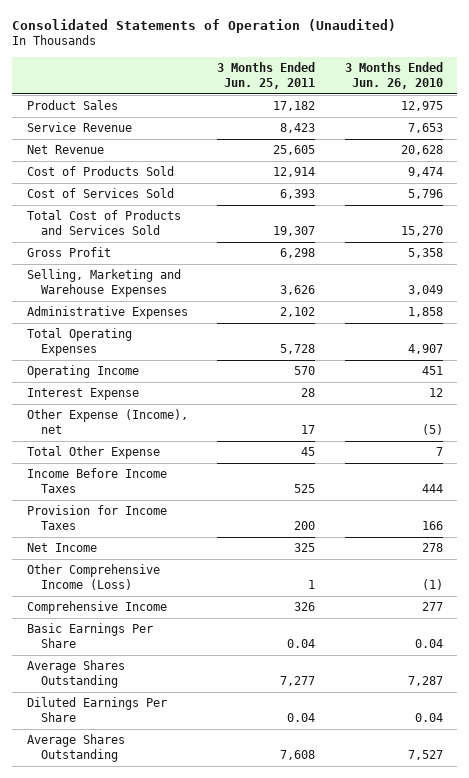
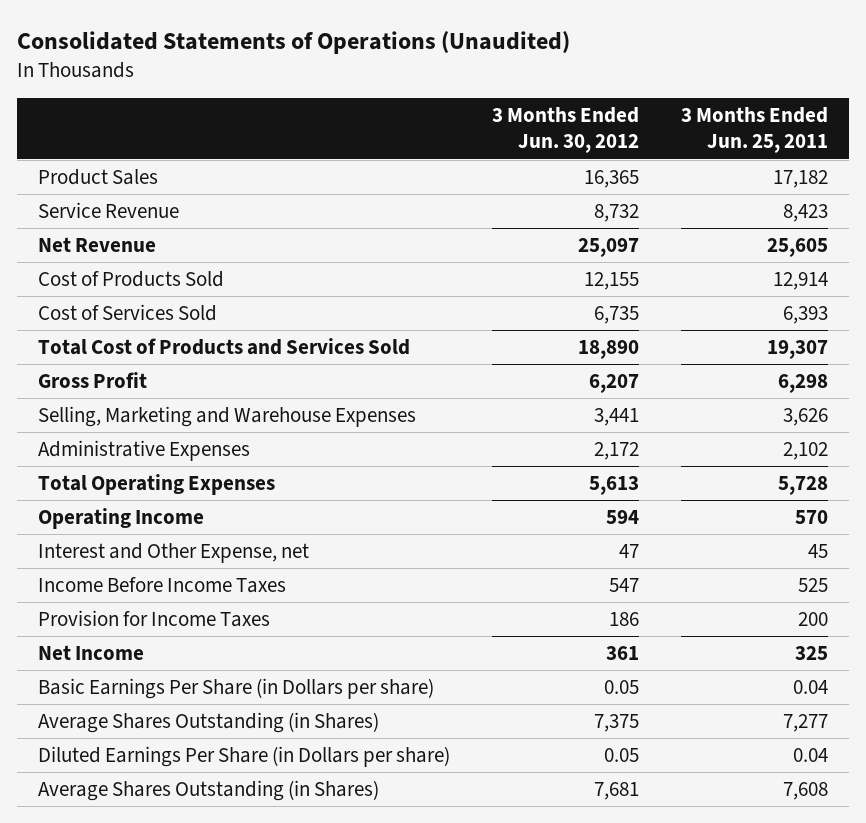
[12,18,397,33] Consolidated Statements of Operation (Unaudited) -> [16,31,570,55] Consolidated Statements of Operations (Unaudited)
[344,62,443,89] 3 Months Ended Jun. 26, 2010 -> none
none -> [491,107,639,154] 3 Months Ended Jun. 30, 2012
[26,388,139,401] Interest Expense -> none
[26,446,160,460] Total Other Expense -> none
[26,409,188,434] Other Expense (Income), net -> [37,542,309,563] Interest and Other Expense, net
[301,424,316,434] 17 -> [807,543,828,558] 45
[26,564,160,590] Other Comprehensive Income (Loss) -> none
[26,601,167,615] Comprehensive Income -> none
[26,623,153,648] Basic Earnings Per Share -> [37,677,434,699] Basic Earnings Per Share (in Dollars per share)
[26,660,125,688] Average Shares Outstanding -> [37,711,379,733] Average Shares Outstanding (in Shares)
[26,697,167,722] Diluted Earnings Per Share -> [37,745,450,767] Diluted Earnings Per Share (in Dollars per share)
[26,734,125,762] Average Shares Outstanding -> [37,779,379,801] Average Shares Outstanding (in Shares)

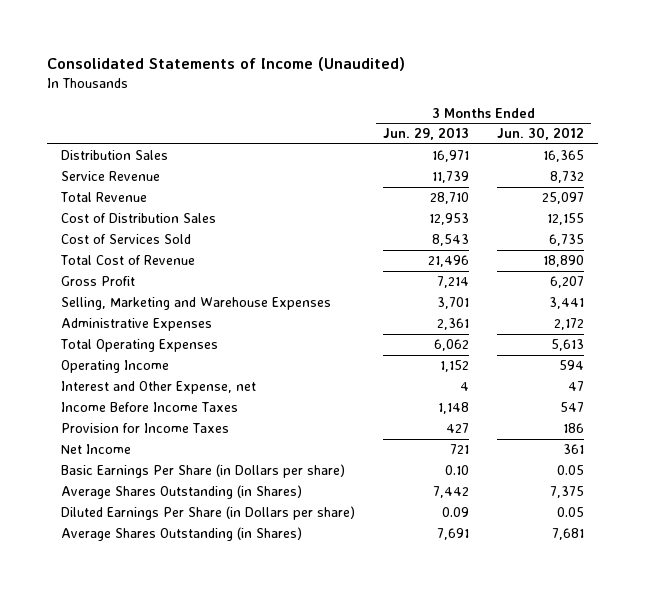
[16,31,570,55] Consolidated Statements of Operations (Unaudited) -> [47,57,406,72] Consolidated Statements of Income (Unaudited)
[680,107,828,154] 3 Months Ended Jun. 25, 2011 -> none
none -> [383,127,470,141] Jun. 29, 2013
[37,168,158,185] Product Sales -> [61,150,169,161] Distribution Sales
[37,236,156,252] Net Revenue -> [60,192,148,203] Total Revenue
[37,270,224,287] Cost of Products Sold -> [61,213,217,224] Cost of Distribution Sales
[37,337,410,355] Total Cost of Products and Services Sold -> [60,255,196,266] Total Cost of Revenue

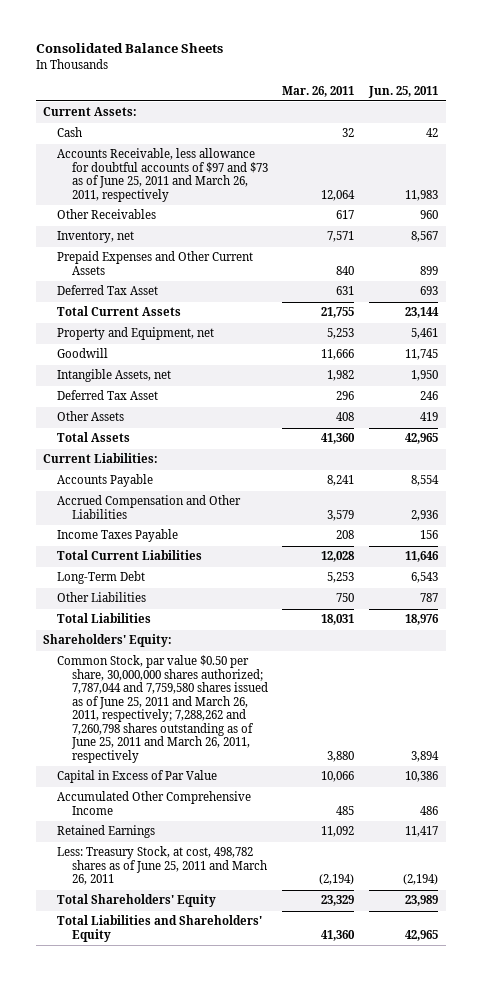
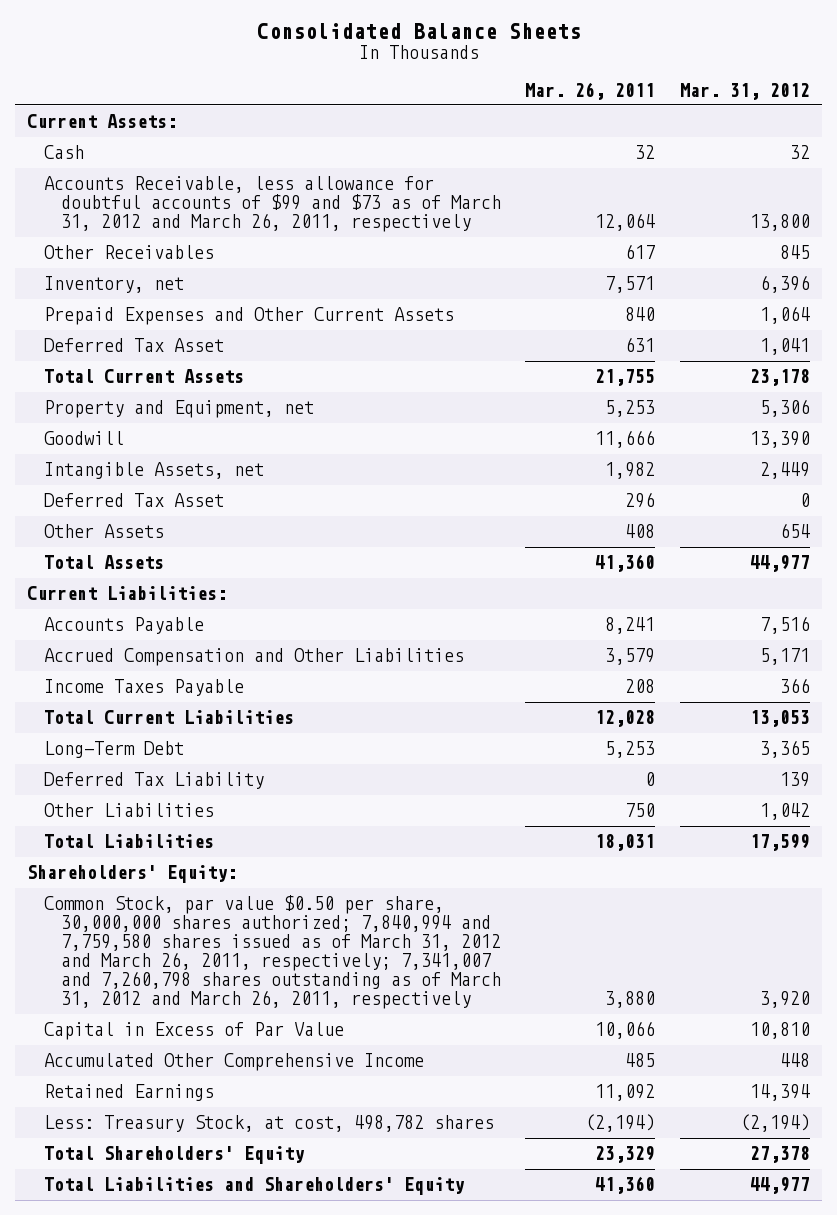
[368,85,439,98] Jun. 25, 2011 -> none
none -> [680,82,811,100] Mar. 31, 2012
[57,148,268,202] Accounts Receivable, less allowance for doubtful accounts of $97 and $73 as of June 25, 2011 and March 26, 2011, respectively -> [43,176,501,233] Accounts Receivable, less allowance for doubtful accounts of $99 and $73 as of March 31, 2012 and March 26, 2011, respectively
none -> [43,772,264,790] Deferred Tax Liability
[57,655,268,763] Common Stock, par value $0.50 per share, 30,000,000 shares authorized; 7,787,044 and 7,759,580 shares issued as of June 25, 2011 and March 26, 2011, respectively; 7,288,262 and 7,260,798 shares outstanding as of June 25, 2011 and March 26, 2011, respectively -> [43,895,501,1010] Common Stock, par value $0.50 per share, 30,000,000 shares authorized; 7,840,994 and 7,759,580 shares issued as of March 31, 2012 and March 26, 2011, respectively; 7,341,007 and 7,260,798 shares outstanding as of March 31, 2012 and March 26, 2011, respectively
[57,846,267,886] Less: Treasury Stock, at cost, 498,782 shares as of June 25, 2011 and March 26, 2011 -> [43,1115,494,1133] Less: Treasury Stock, at cost, 498,782 shares

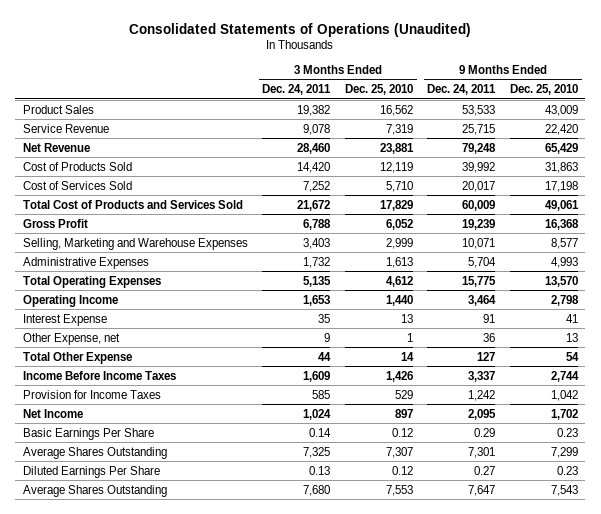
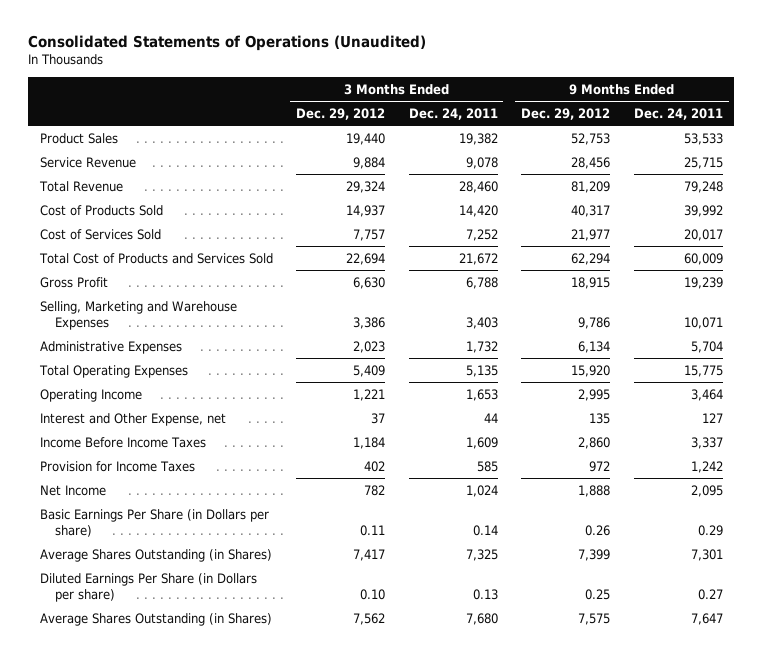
[344,84,413,96] Dec. 25, 2010 -> none
[510,84,579,96] Dec. 25, 2010 -> none
none -> [296,107,386,120] Dec. 29, 2012
none -> [521,107,611,120] Dec. 29, 2012
[22,142,90,152] Net Revenue -> [38,180,123,192] Total Revenue
[22,313,107,326] Interest Expense -> none
[22,351,132,364] Total Other Expense -> none
[22,332,120,345] Other Expense, net -> [39,412,226,426] Interest and Other Expense, net
[324,332,331,342] 9 -> [483,412,498,423] 44
[483,332,496,342] 36 -> [701,412,723,423] 127
[22,427,154,440] Basic Earnings Per Share -> [39,508,269,537] Basic Earnings Per Share (in Dollars per share)
[22,446,167,459] Average Shares Outstanding -> [39,548,272,562] Average Shares Outstanding (in Shares)
[22,465,160,478] Diluted Earnings Per Share -> [39,572,257,602] Diluted Earnings Per Share (in Dollars per share)
[22,484,167,497] Average Shares Outstanding -> [39,612,272,626] Average Shares Outstanding (in Shares)

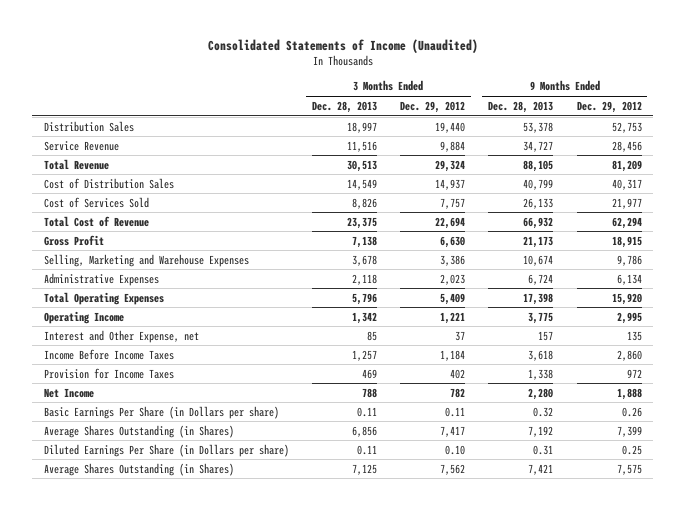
[27,35,426,52] Consolidated Statements of Operations (Unaudited) -> [207,38,478,53] Consolidated Statements of Income (Unaudited)
[408,107,498,120] Dec. 24, 2011 -> none
[633,107,723,120] Dec. 24, 2011 -> none
none -> [311,100,377,113] Dec. 28, 2013
none -> [488,100,554,113] Dec. 28, 2013
[39,132,118,144] Product Sales -> [43,120,134,132] Distribution Sales
[39,204,163,216] Cost of Products Sold -> [43,177,174,189] Cost of Distribution Sales
[38,252,273,264] Total Cost of Products and Services Sold -> [43,215,149,227] Total Cost of Revenue

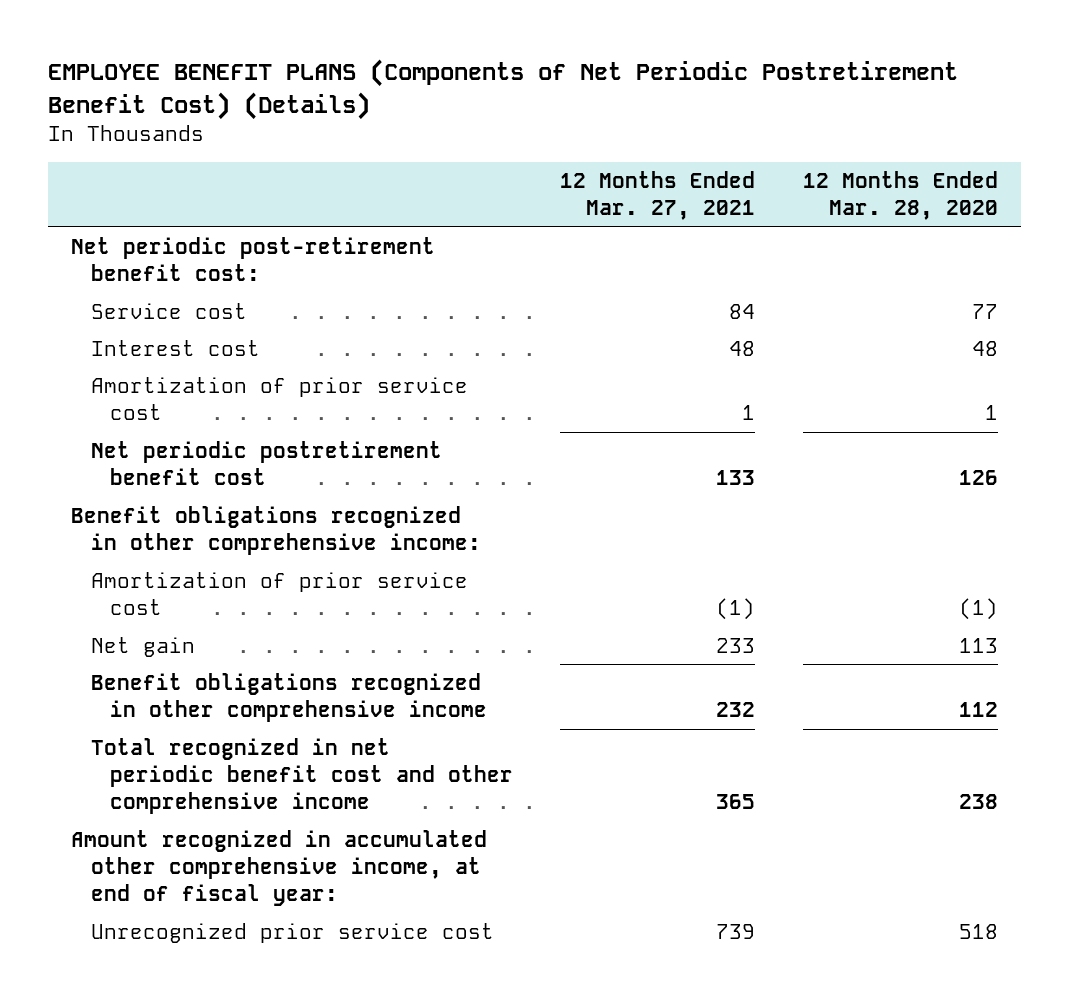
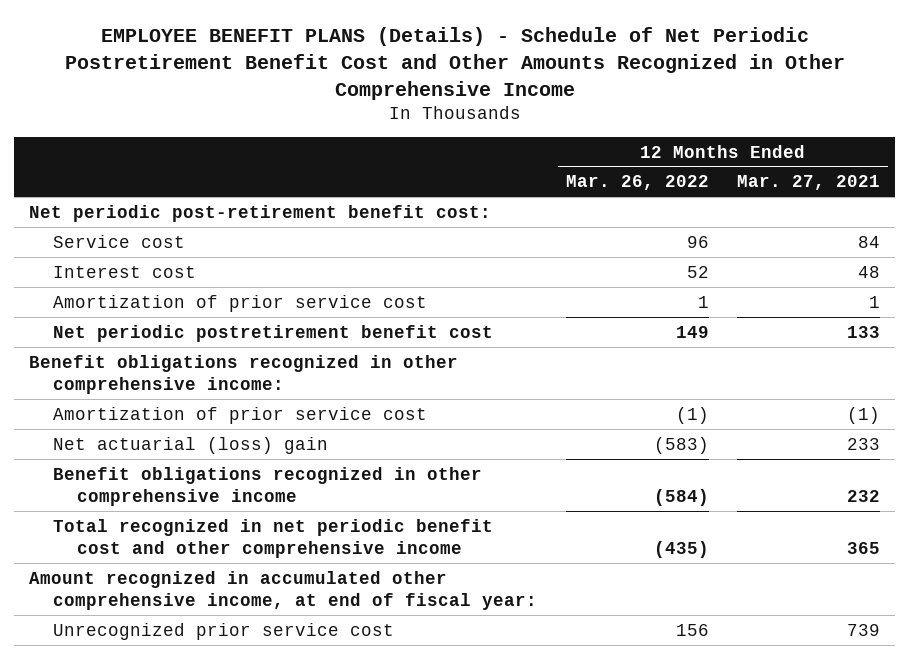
[47,59,958,120] EMPLOYEE BENEFIT PLANS (Components of Net Periodic Postretirement Benefit Cost) (Details) -> [64,26,845,100] EMPLOYEE BENEFIT PLANS (Details) - Schedule of Net Periodic Postretirement Benefit Cost and Other Amounts Recognized in Other Comprehensive Income
[802,171,998,221] 12 Months Ended Mar. 28, 2020 -> none
none -> [565,175,709,191] Mar. 26, 2022
[90,637,195,658] Net gain -> [52,436,328,454] Net actuarial (loss) gain

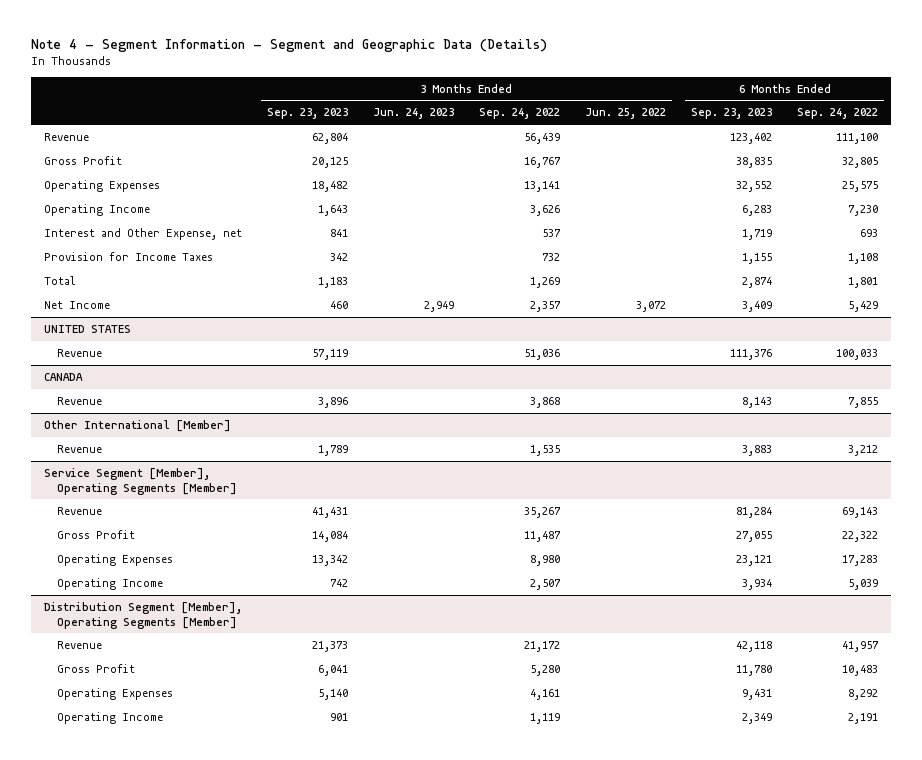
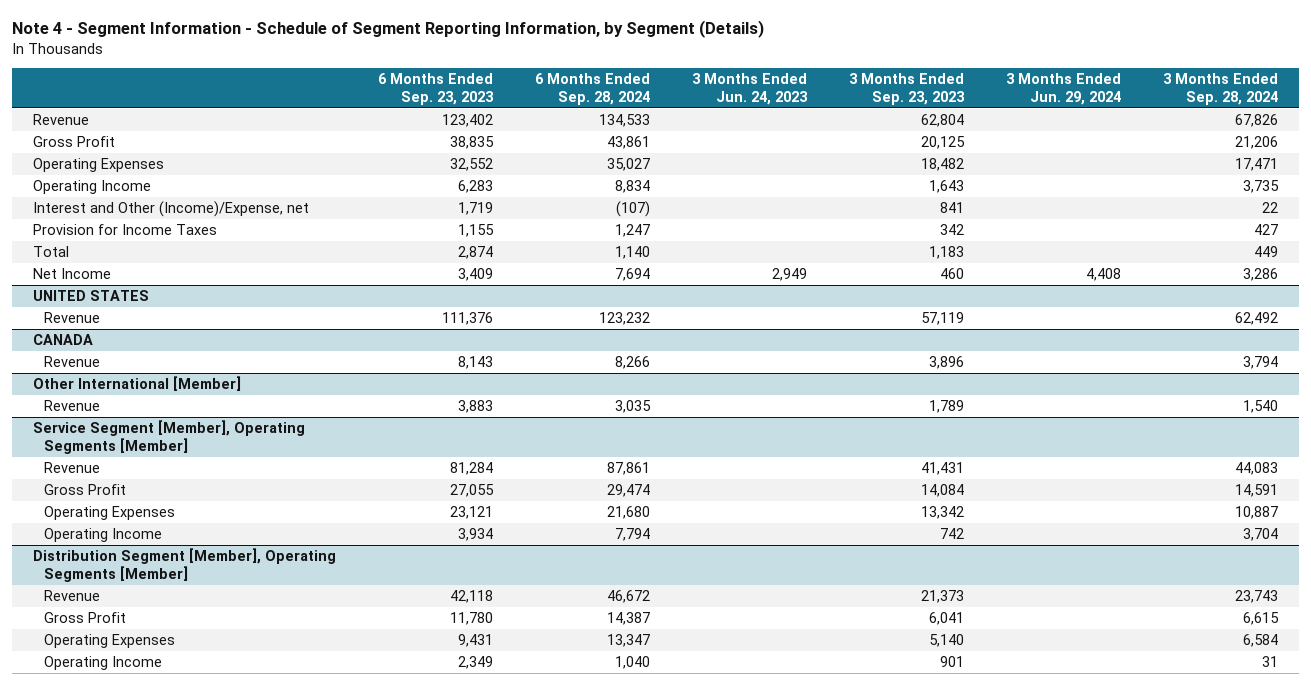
[31,39,548,53] Note 4 - Segment Information - Segment and Geographic Data (Details) -> [11,20,764,39] Note 4 - Segment Information - Schedule of Segment Reporting Information, by Segment (Details)
[478,108,560,120] Sep. 24, 2022 -> none
[585,108,667,120] Jun. 25, 2022 -> none
[797,108,879,120] Sep. 24, 2022 -> none
none -> [535,73,651,106] 6 Months Ended Sep. 28, 2024
none -> [1006,73,1122,106] 3 Months Ended Jun. 29, 2024
none -> [1163,73,1279,106] 3 Months Ended Sep. 28, 2024
[43,227,242,240] Interest and Other Expense, net -> [32,201,309,218] Interest and Other (Income)/Expense, net

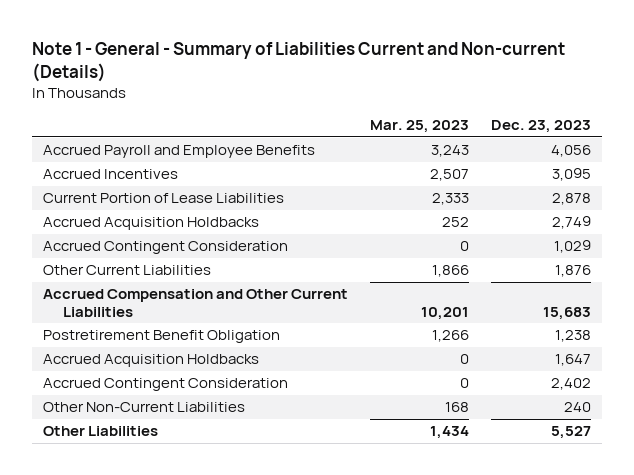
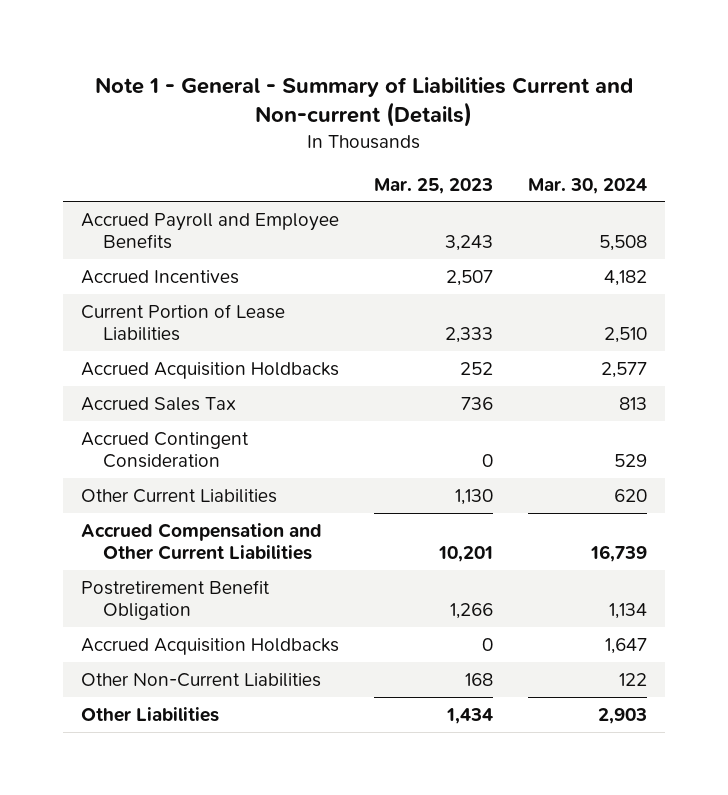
[490,120,591,134] Dec. 23, 2023 -> none
none -> [528,177,648,194] Mar. 30, 2024
none -> [80,396,236,411] Accrued Sales Tax
[431,265,469,278] 1,866 -> [455,488,494,505] 1,130
[42,378,288,392] Accrued Contingent Consideration -> none

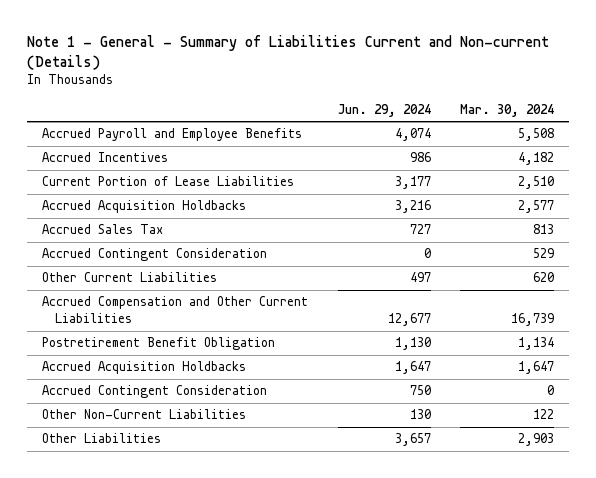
[374,177,494,194] Mar. 25, 2023 -> none
none -> [337,103,431,117] Jun. 29, 2024
none -> [42,385,268,399] Accrued Contingent Consideration

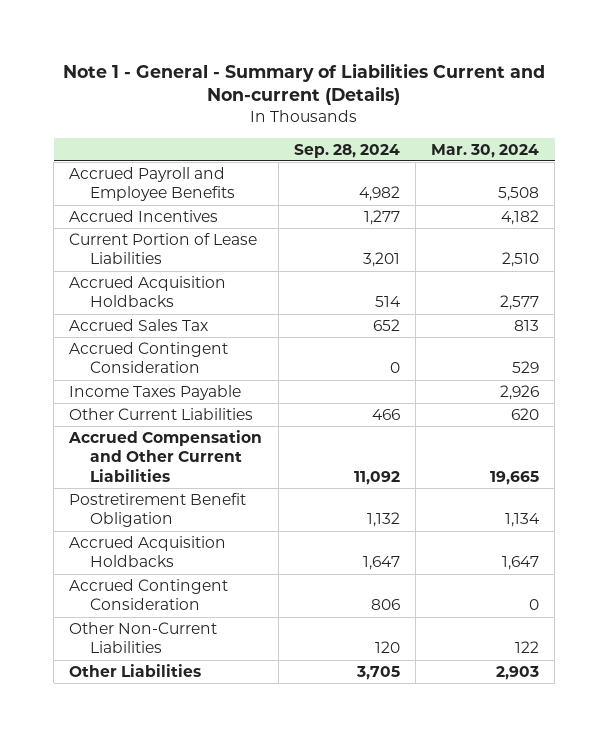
[337,103,431,117] Jun. 29, 2024 -> none
none -> [293,143,400,158] Sep. 28, 2024
none -> [69,385,242,401] Income Taxes Payable
[510,312,554,326] 16,739 -> [490,470,540,485] 19,665

